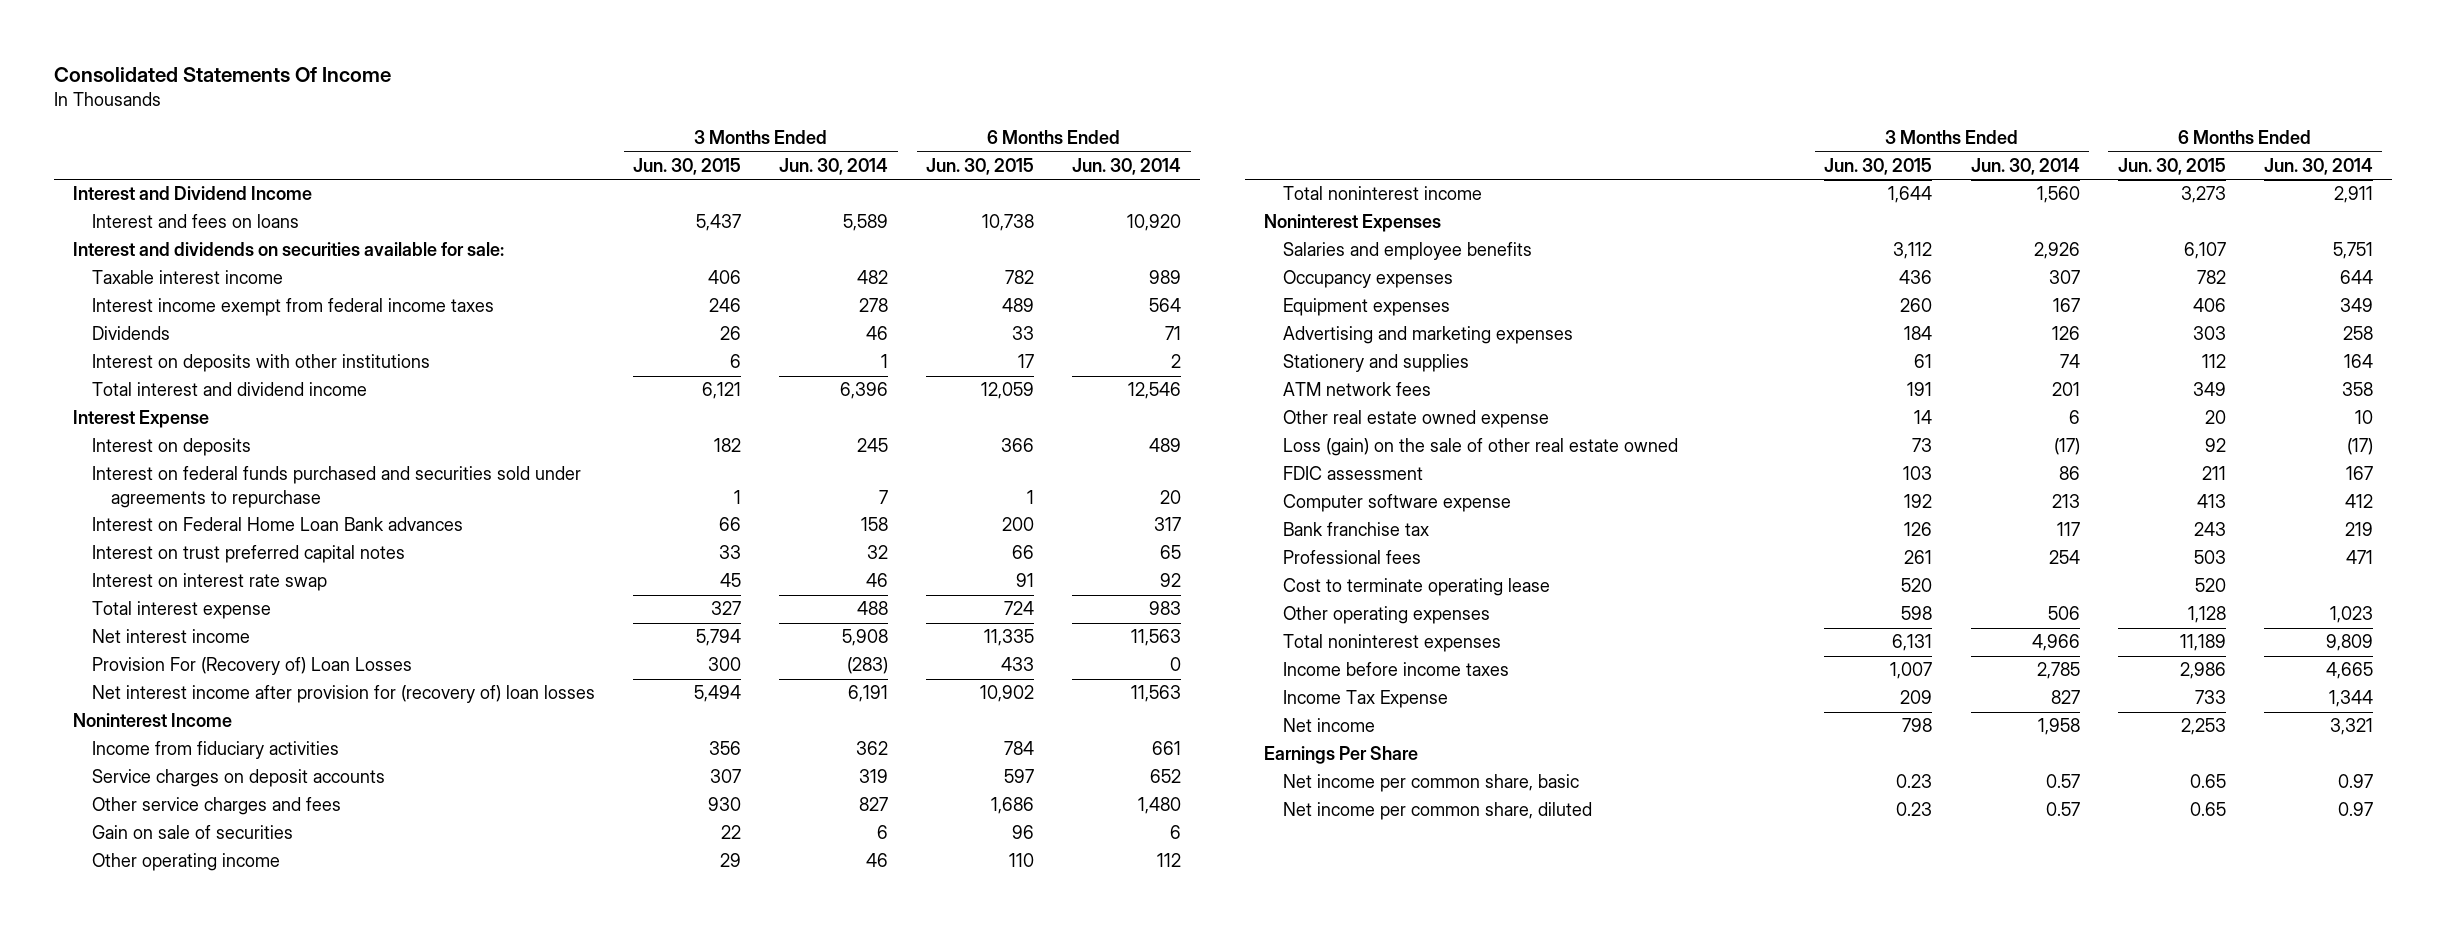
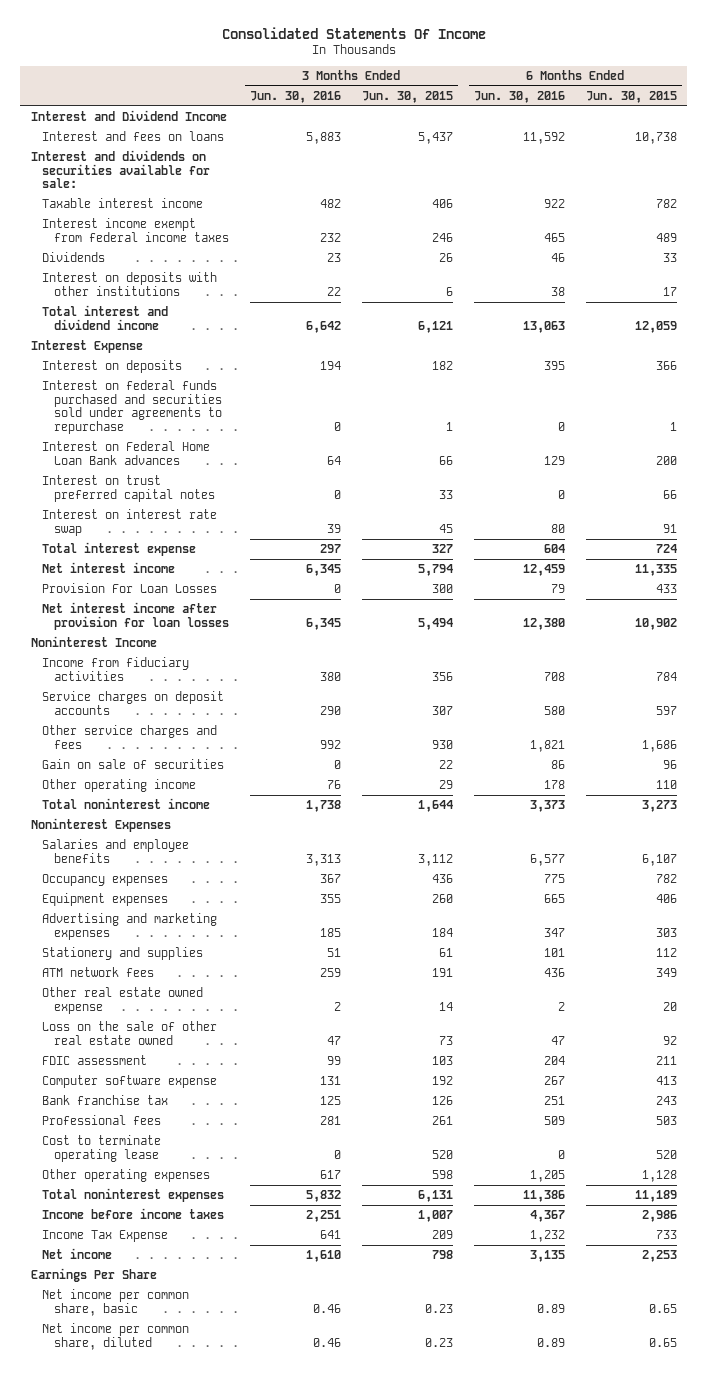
[779,157,889,175] Jun. 30, 2014 -> none
[1072,157,1182,175] Jun. 30, 2014 -> none
none -> [249,90,341,103] Jun. 30, 2016
none -> [473,90,565,103] Jun. 30, 2016
[91,657,412,676] Provision For (Recovery of) Loan Losses -> [42,583,218,594] Provision For Loan Losses
[91,685,595,704] Net interest income after provision for (recovery of) loan losses -> [42,602,229,630] Net interest income after provision for loan losses
[1283,438,1679,457] Loss (gain) on the sale of other real estate owned -> [42,1021,218,1045] Loss on the sale of other real estate owned

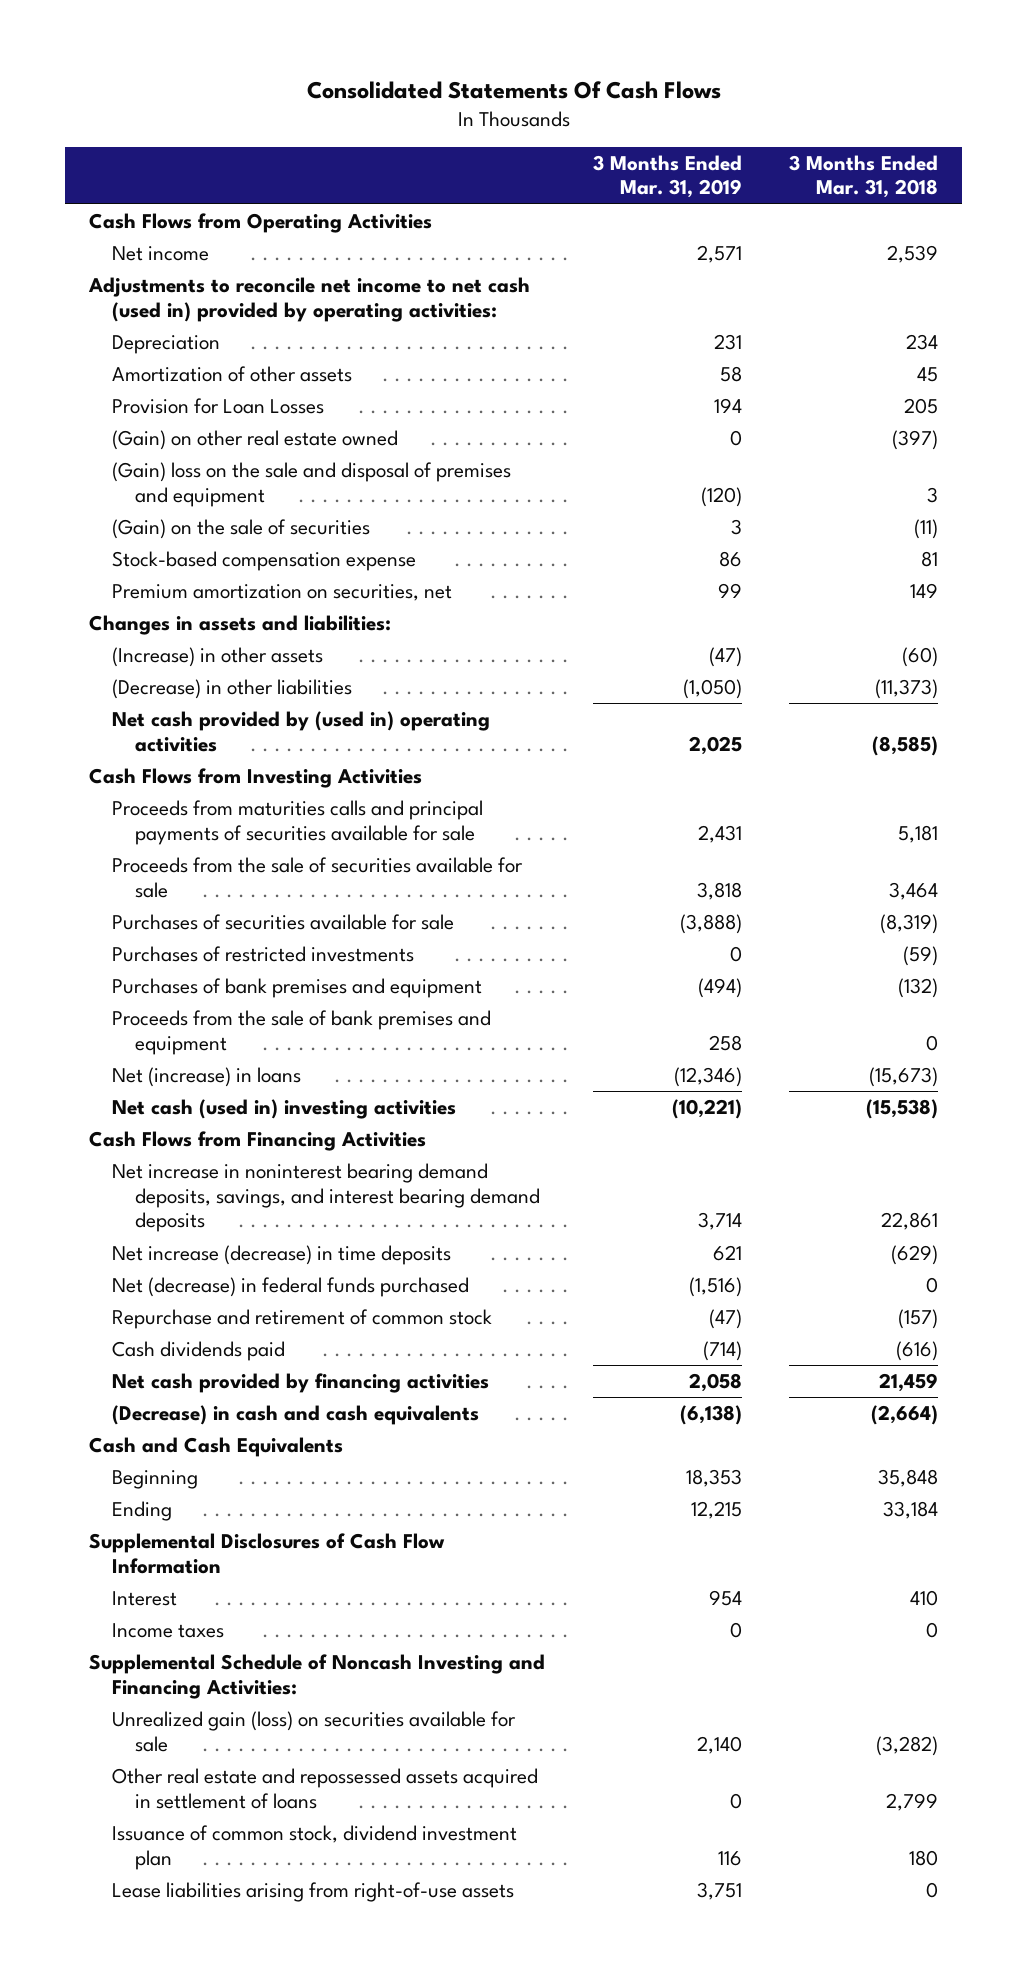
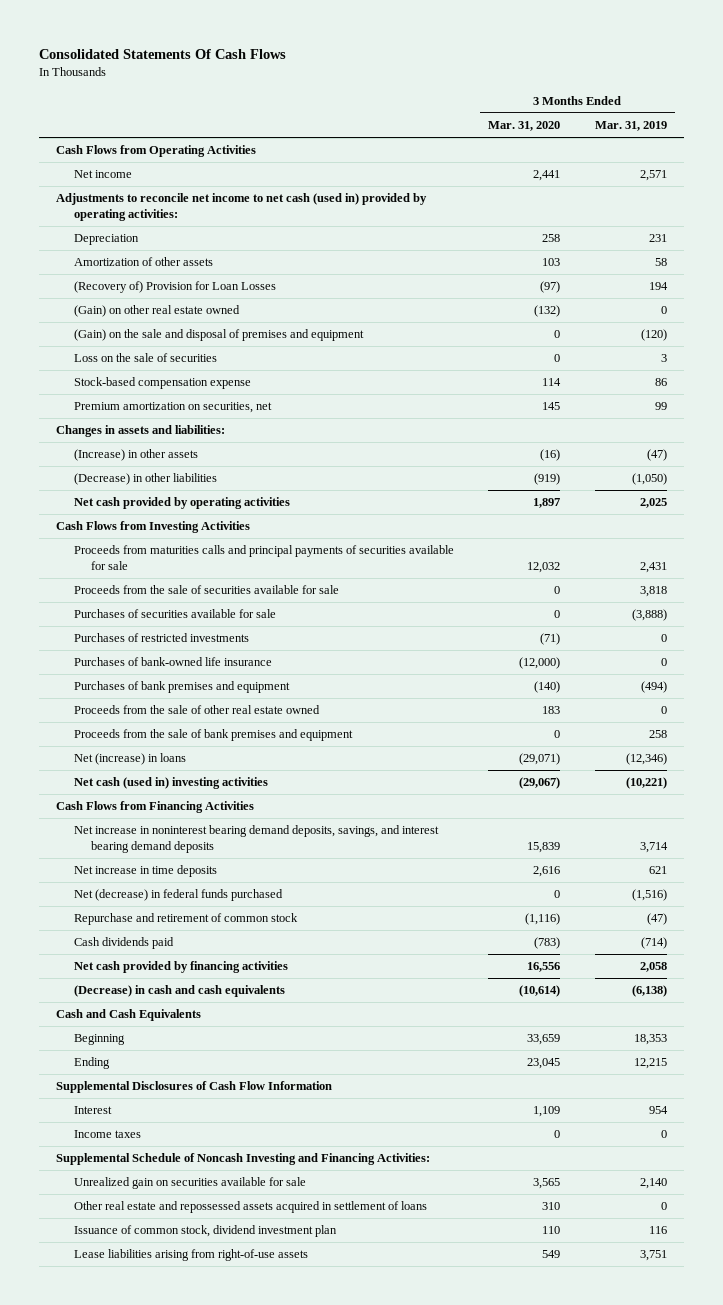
[789,154,939,199] 3 Months Ended Mar. 31, 2018 -> none
none -> [488,121,561,132] Mar. 31, 2020
[112,398,325,415] Provision for Loan Losses -> [73,281,276,294] (Recovery of) Provision for Loan Losses
[112,462,512,507] (Gain) loss on the sale and disposal of premises and equipment -> [73,329,364,342] (Gain) on the sale and disposal of premises and equipment
[112,519,371,540] (Gain) on the sale of securities -> [73,353,217,363] Loss on the sale of securities
[112,711,491,752] Net cash provided by (used in) operating activities -> [73,497,290,510] Net cash provided by operating activities
none -> [73,657,272,667] Purchases of bank-owned life insurance
none -> [73,705,320,715] Proceeds from the sale of other real estate owned
[112,1245,452,1266] Net increase (decrease) in time deposits -> [73,865,217,878] Net increase in time deposits
[112,1711,517,1752] Unrealized gain (loss) on securities available for sale -> [73,1177,306,1190] Unrealized gain on securities available for sale

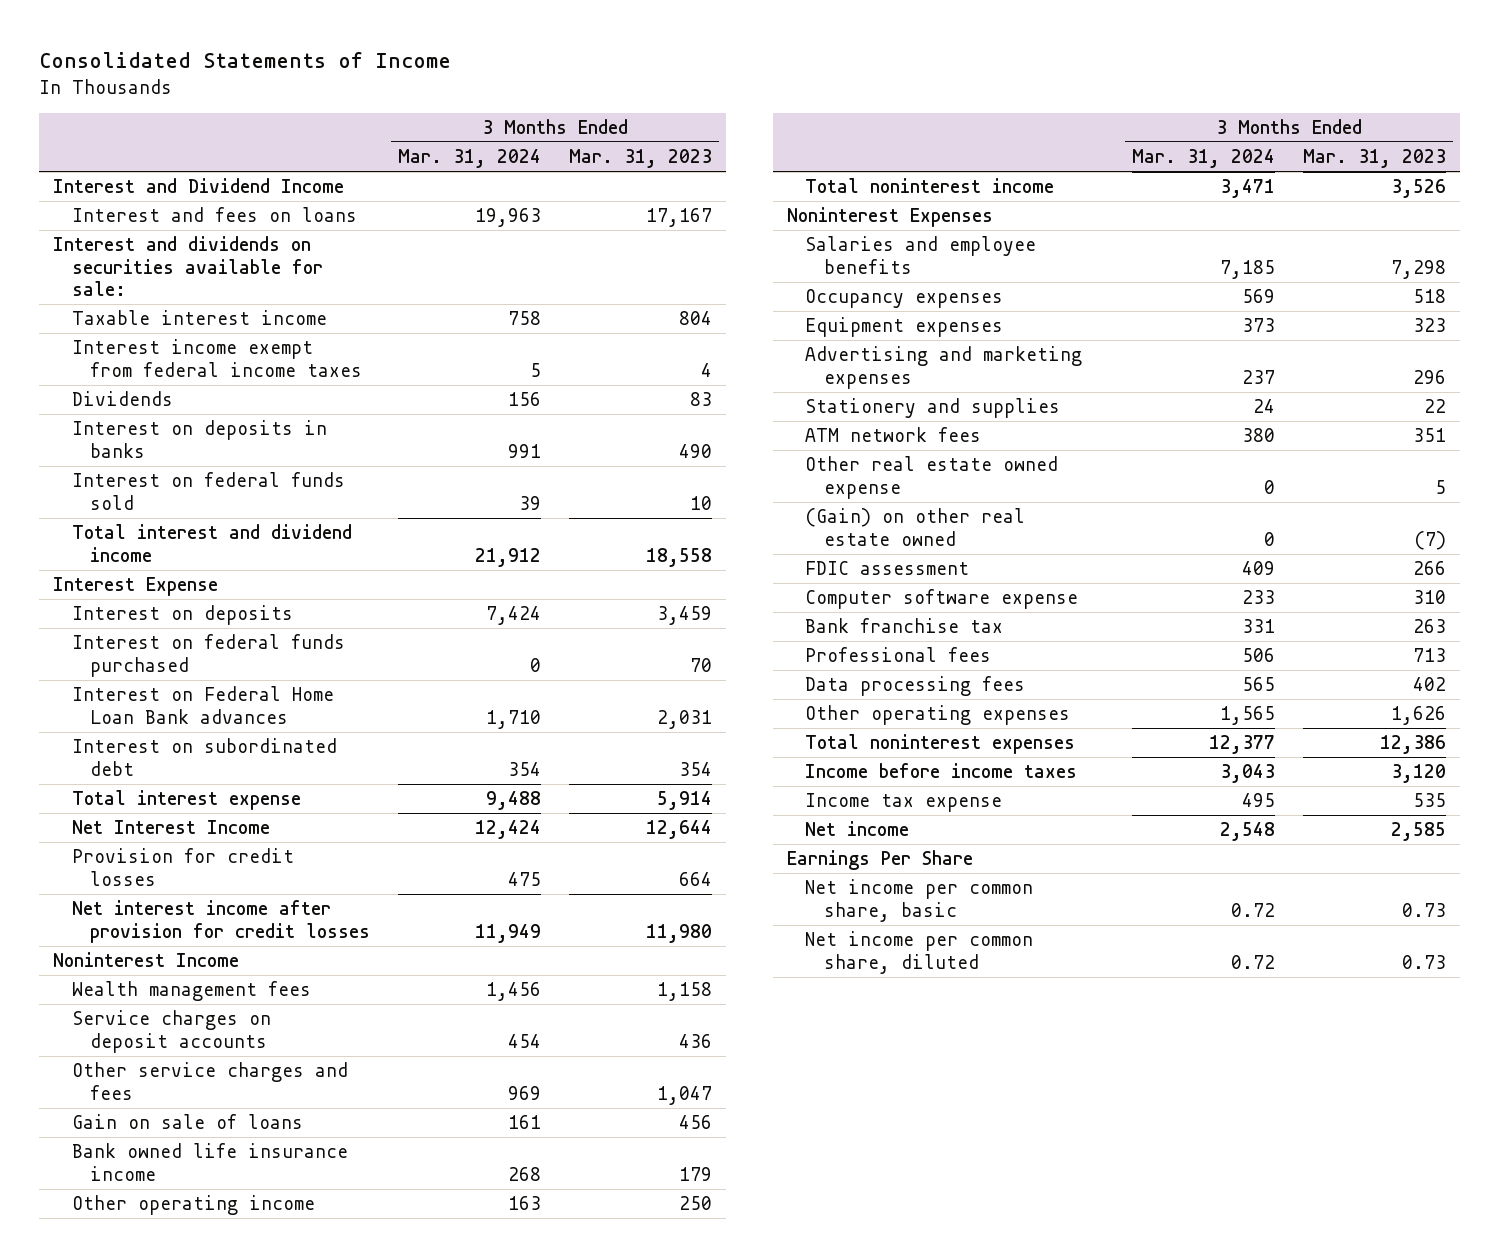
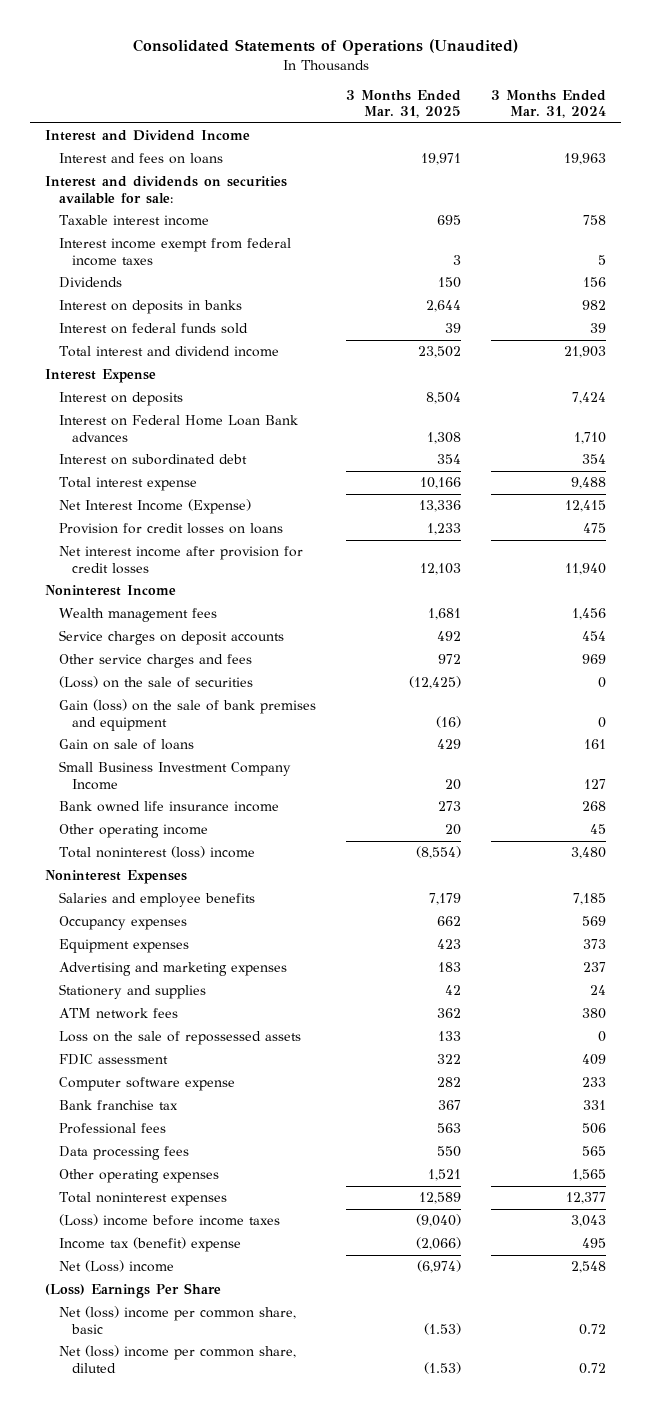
[39,52,452,69] Consolidated Statements of Income -> [132,39,518,56] Consolidated Statements of Operations (Unaudited)
[569,149,713,169] Mar. 31, 2023 -> none
none -> [345,89,461,119] 3 Months Ended Mar. 31, 2025
[508,443,542,458] 991 -> [582,300,607,311] 982
[475,547,542,567] 21,912 -> [564,346,607,359] 21,903
[71,634,345,677] Interest on federal funds purchased -> none
[71,820,270,835] Net Interest Income -> [58,499,251,515] Net Interest Income (Expense)
[475,820,542,840] 12,424 -> [565,500,607,513] 12,415
[71,848,294,886] Provision for credit losses -> [58,523,283,535] Provision for credit losses on loans
[475,923,542,943] 11,949 -> [565,562,607,575] 11,940
none -> [58,676,253,689] (Loss) on the sale of securities
none -> [58,699,316,731] Gain (loss) on the sale of bank premises and equipment
none -> [58,761,291,790] Small Business Investment Company Income
[508,1196,542,1211] 163 -> [590,824,607,835] 45
[805,178,1055,194] Total noninterest income -> [58,846,255,859] Total noninterest (loss) income
[1219,179,1275,199] 3,471 -> [571,847,607,860] 3,480
[805,456,1059,499] Other real estate owned expense -> none
[805,508,1026,546] (Gain) on other real estate owned -> none
none -> [58,1031,301,1046] Loss on the sale of repossessed assets
[805,763,1078,779] Income before income taxes -> [58,1214,280,1227] (Loss) income before income taxes
[805,793,1003,813] Income tax expense -> [58,1237,241,1253] Income tax (benefit) expense
[805,821,910,837] Net income -> [58,1260,174,1273] Net (Loss) income
[787,850,974,871] Earnings Per Share -> [44,1283,221,1299] (Loss) Earnings Per Share
[805,879,1034,922] Net income per common share, basic -> [58,1306,296,1334] Net (loss) income per common share, basic
[805,931,1034,974] Net income per common share, diluted -> [58,1345,296,1373] Net (loss) income per common share, diluted

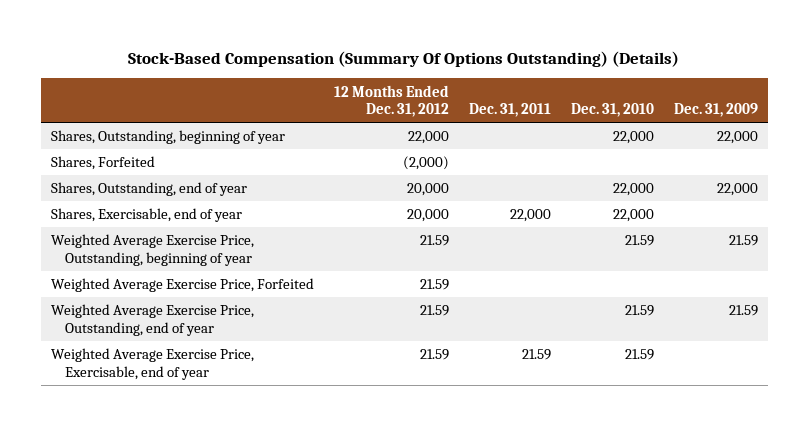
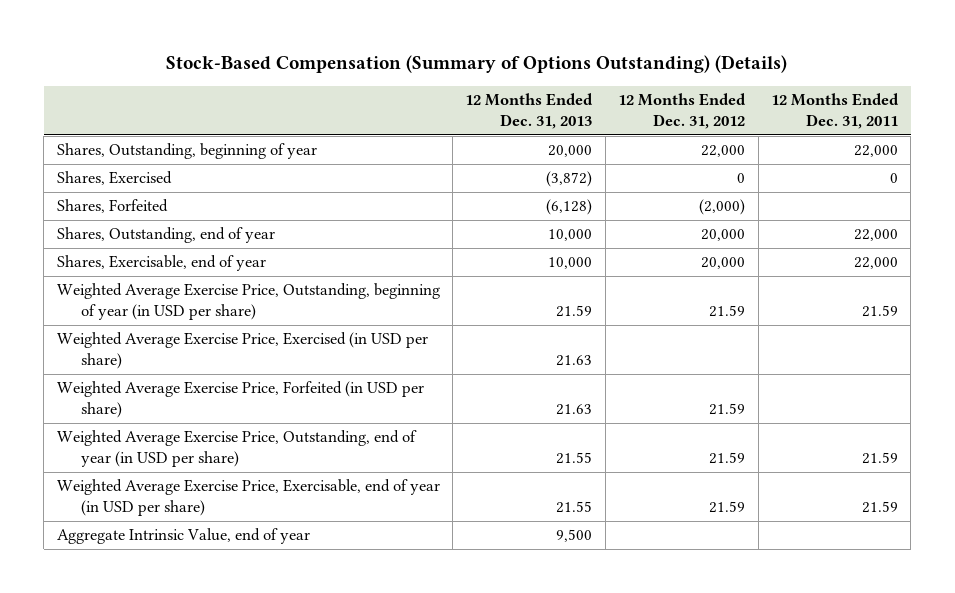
[128,50,680,67] Stock-Based Compensation (Summary Of Options Outstanding) (Details) -> [166,55,788,74] Stock-Based Compensation (Summary of Options Outstanding) (Details)
[468,103,551,118] Dec. 31, 2011 -> none
[570,103,654,118] Dec. 31, 2010 -> none
[673,103,758,118] Dec. 31, 2009 -> none
none -> [465,93,594,130] 12 Months Ended Dec. 31, 2013
none -> [771,93,900,130] 12 Months Ended Dec. 31, 2011
none -> [56,171,172,186] Shares, Exercised
[50,234,254,266] Weighted Average Exercise Price, Outstanding, beginning of year -> [56,283,440,321] Weighted Average Exercise Price, Outstanding, beginning of year (in USD per share)
none -> [56,332,428,370] Weighted Average Exercise Price, Exercised (in USD per share)
[50,278,314,293] Weighted Average Exercise Price, Forfeited -> [56,381,424,419] Weighted Average Exercise Price, Forfeited (in USD per share)
[50,304,254,336] Weighted Average Exercise Price, Outstanding, end of year -> [56,430,417,468] Weighted Average Exercise Price, Outstanding, end of year (in USD per share)
[50,348,254,380] Weighted Average Exercise Price, Exercisable, end of year -> [56,479,440,517] Weighted Average Exercise Price, Exercisable, end of year (in USD per share)
none -> [56,528,310,545] Aggregate Intrinsic Value, end of year

